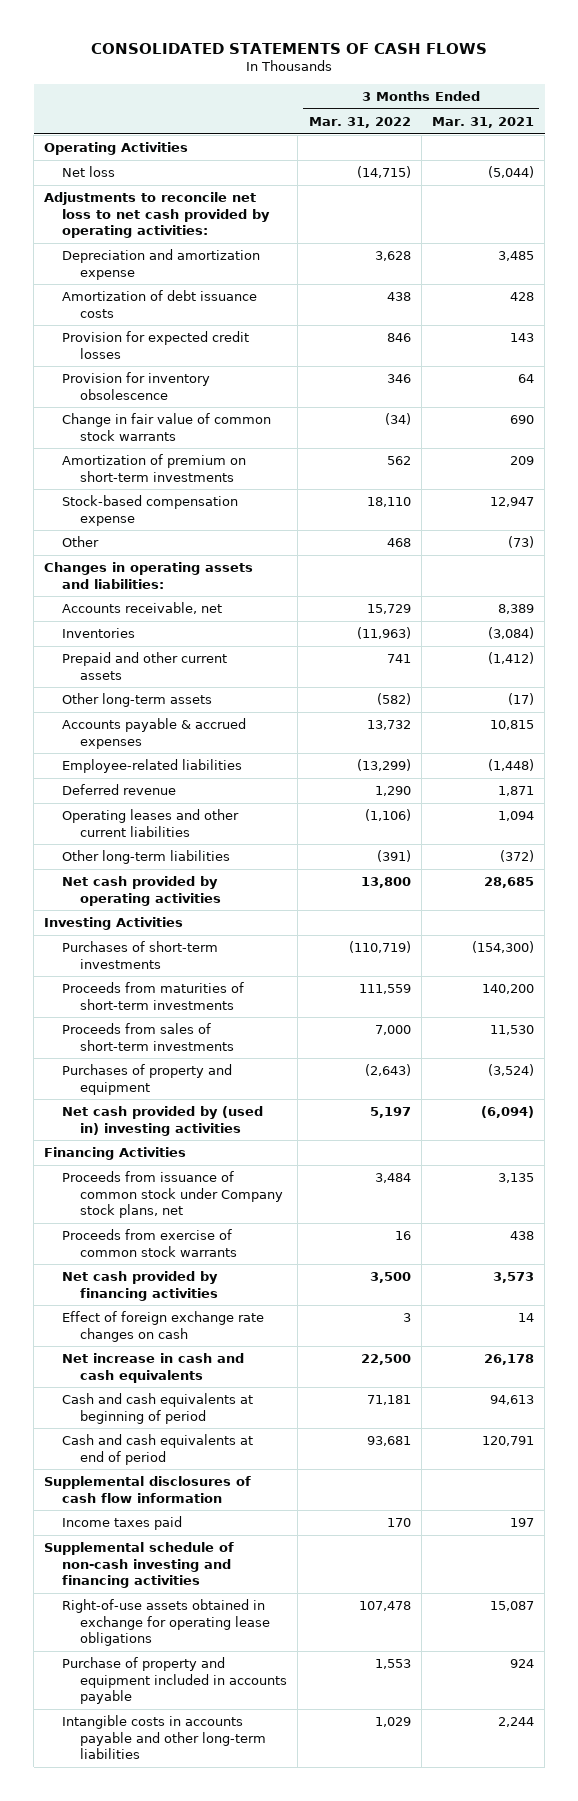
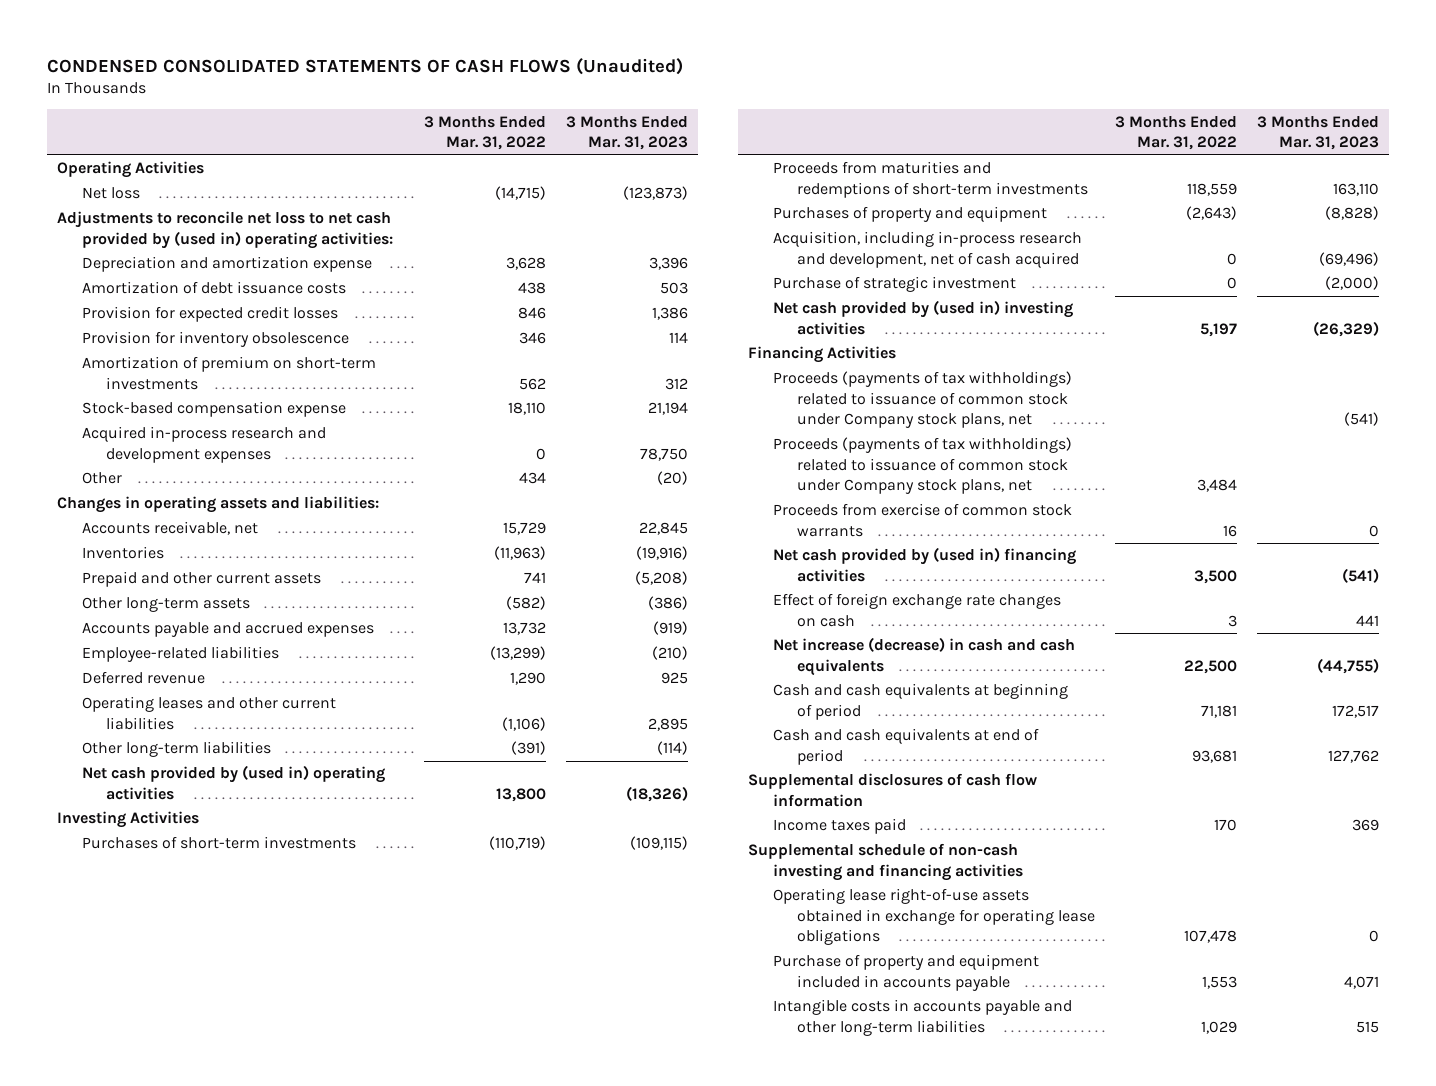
[91,42,488,54] CONSOLIDATED STATEMENTS OF CASH FLOWS -> [47,57,684,75] CONDENSED CONSOLIDATED STATEMENTS OF CASH FLOWS (Unaudited)
[432,116,535,128] Mar. 31, 2021 -> none
none -> [566,115,689,151] 3 Months Ended Mar. 31, 2023
[44,192,271,239] Adjustments to reconcile net loss to net cash provided by operating activities: -> [57,211,393,249] Adjustments to reconcile net loss to net cash provided by (used in) operating activities:
[62,413,272,441] Change in fair value of common stock warrants -> none
none -> [81,426,326,463] Acquired in-process research and development expenses
[386,538,411,548] 468 -> [519,472,547,485] 434
[62,718,247,749] Accounts payable & accrued expenses -> [81,622,374,638] Accounts payable and accrued expenses
[62,876,222,906] Net cash provided by operating activities -> [81,765,385,800] Net cash provided by (used in) operating activities
[62,1023,235,1051] Proceeds from sales of short-term investments -> none
[62,982,245,1010] Proceeds from maturities of short-term investments -> [772,161,1089,198] Proceeds from maturities and redemptions of short-term investments
[358,984,411,995] 111,559 -> [1187,182,1238,196] 118,559
none -> [772,231,1082,268] Acquisition, including in-process research and development, net of cash acquired
none -> [772,276,1016,293] Purchase of strategic investment
none -> [772,371,1072,429] Proceeds (payments of tax withholdings) related to issuance of common stock under Company stock plans, net
[62,1171,284,1219] Proceeds from issuance of common stock under Company stock plans, net -> [772,437,1072,495] Proceeds (payments of tax withholdings) related to issuance of common stock under Company stock plans, net
[62,1271,219,1301] Net cash provided by financing activities -> [772,547,1076,582] Net cash provided by (used in) financing activities
[62,1353,245,1383] Net increase in cash and cash equivalents -> [772,637,1075,676] Net increase (decrease) in cash and cash equivalents
[62,1599,271,1647] Right-of-use assets obtained in exchange for operating lease obligations -> [772,888,1096,946] Operating lease right-of-use assets obtained in exchange for operating lease obligations

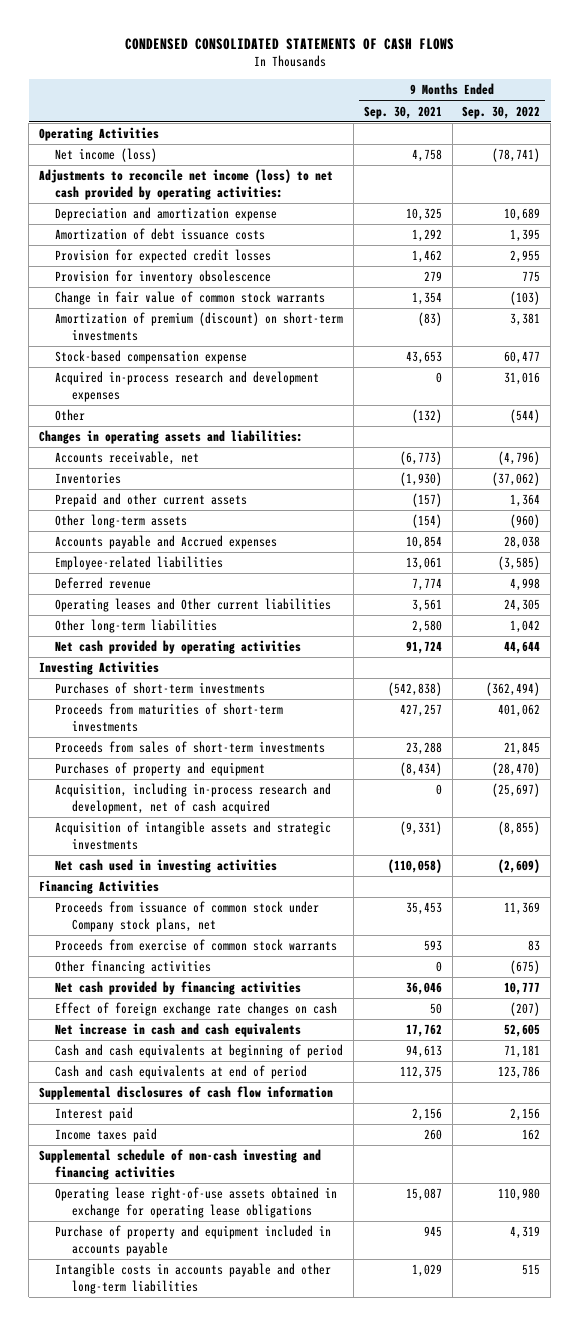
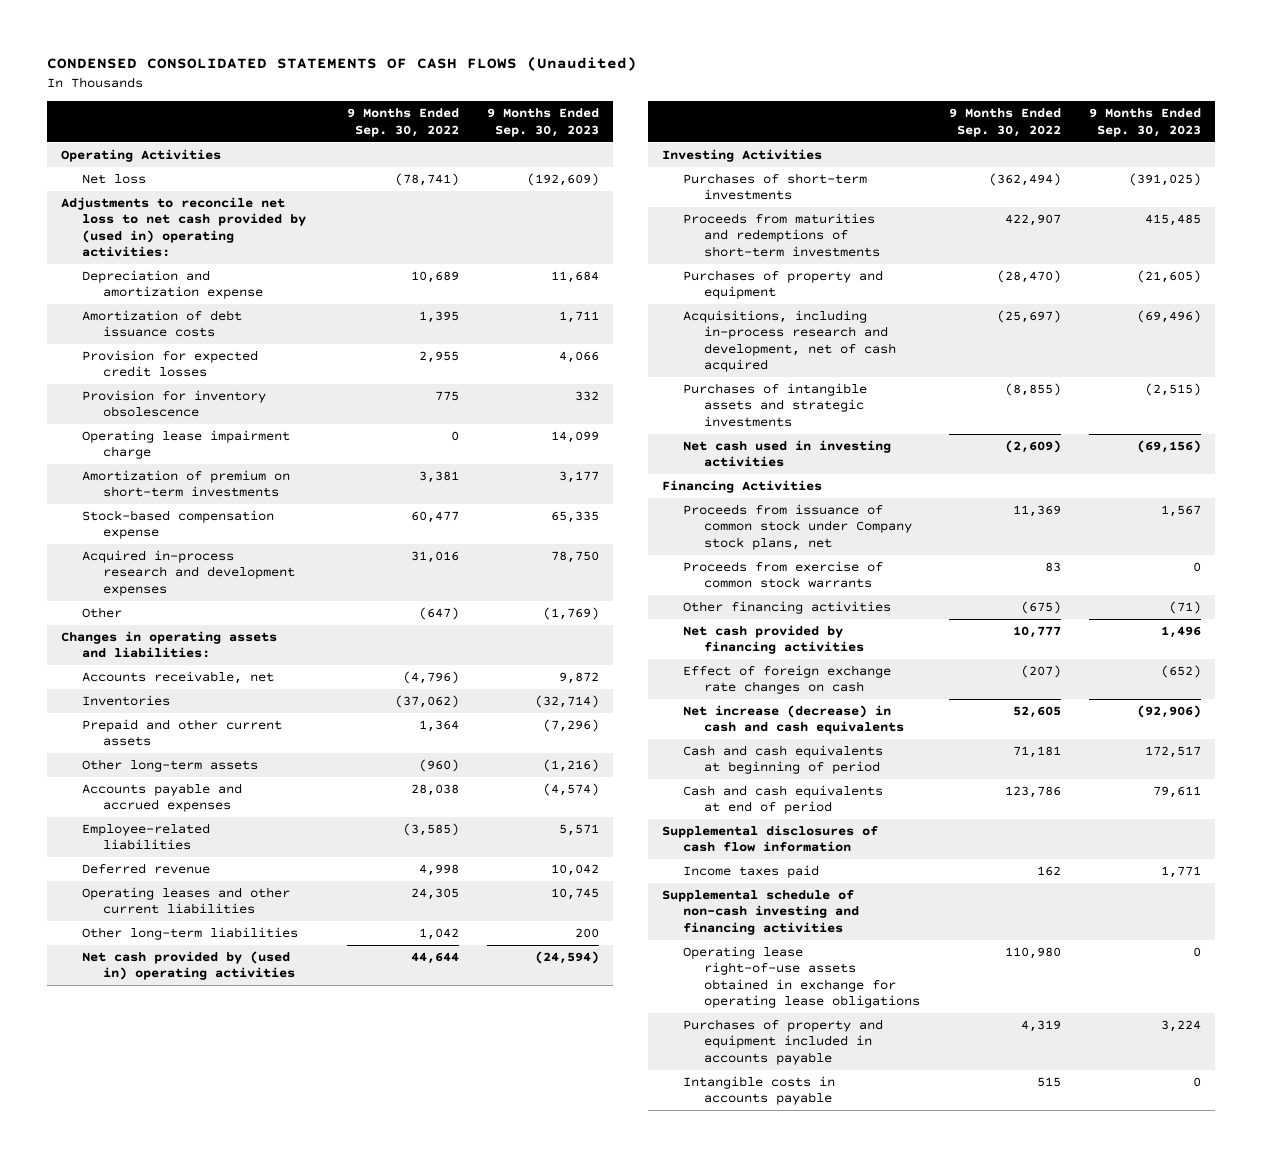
[124,37,454,50] CONDENSED CONSOLIDATED STATEMENTS OF CASH FLOWS -> [46,57,637,72] CONDENSED CONSOLIDATED STATEMENTS OF CASH FLOWS (Unaudited)
[363,105,442,119] Sep. 30, 2021 -> none
none -> [487,108,600,137] 9 Months Ended Sep. 30, 2023
[55,148,158,163] Net income (loss) -> [81,174,146,185] Net loss
[39,169,334,200] Adjustments to reconcile net income (loss) to net cash provided by operating activities: -> [60,197,306,258] Adjustments to reconcile net loss to net cash provided by (used in) operating activities:
[55,291,326,306] Change in fair value of common stock warrants -> none
none -> [81,430,290,460] Operating lease impairment charge
[55,312,344,341] Amortization of premium (discount) on short-term investments -> [81,470,290,498] Amortization of premium on short-term investments
[510,409,541,424] (544) -> [419,607,460,621] (647)
[55,535,278,550] Accounts payable and Accrued expenses -> [81,783,242,813] Accounts payable and accrued expenses
[55,598,332,613] Operating leases and Other current liabilities -> [81,887,290,915] Operating leases and other current liabilities
[55,640,302,655] Net cash provided by operating activities -> [81,951,295,981] Net cash provided by (used in) operating activities
[55,741,326,754] Proceeds from sales of short-term investments -> none
[55,703,284,732] Proceeds from maturities of short-term investments -> [683,213,881,257] Proceeds from maturities and redemptions of short-term investments
[498,704,541,718] 401,062 -> [1004,214,1061,227] 422,907
[55,783,332,814] Acquisition, including in-process research and development, net of cash acquired -> [683,310,897,373] Acquisitions, including in-process research and development, net of cash acquired
[55,821,332,850] Acquisition of intangible assets and strategic investments -> [683,383,868,427] Purchases of intangible assets and strategic investments
[55,1023,302,1038] Net increase in cash and cash equivalents -> [683,705,905,735] Net increase (decrease) in cash and cash equivalents
[55,1107,134,1122] Interest paid -> none
[55,1225,332,1256] Purchase of property and equipment included in accounts payable -> [683,1019,884,1065] Purchases of property and equipment included in accounts payable
[55,1263,332,1294] Intangible costs in accounts payable and other long-term liabilities -> [683,1076,836,1106] Intangible costs in accounts payable

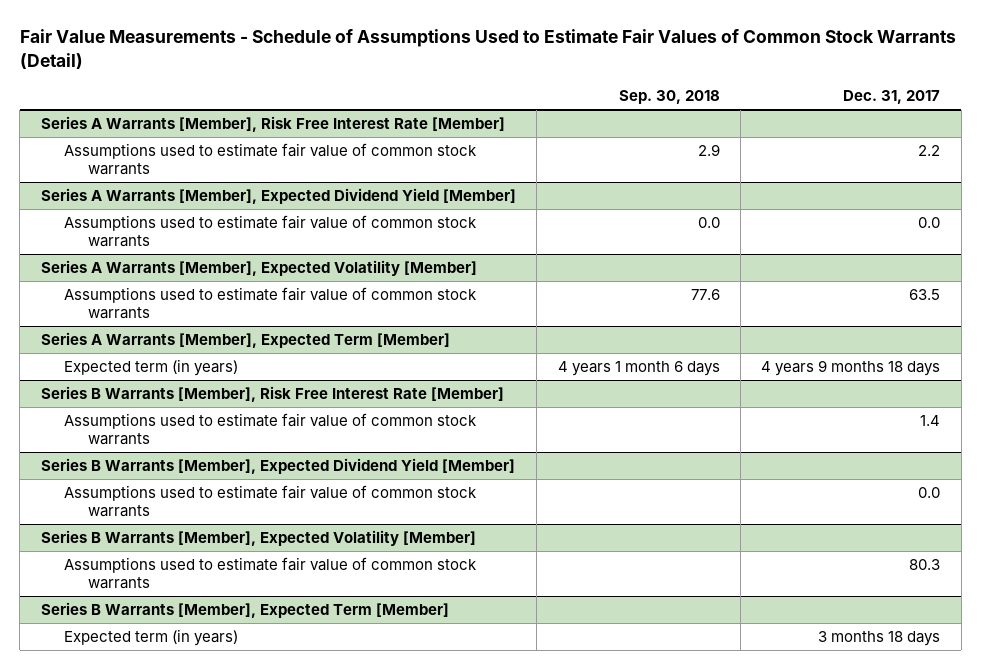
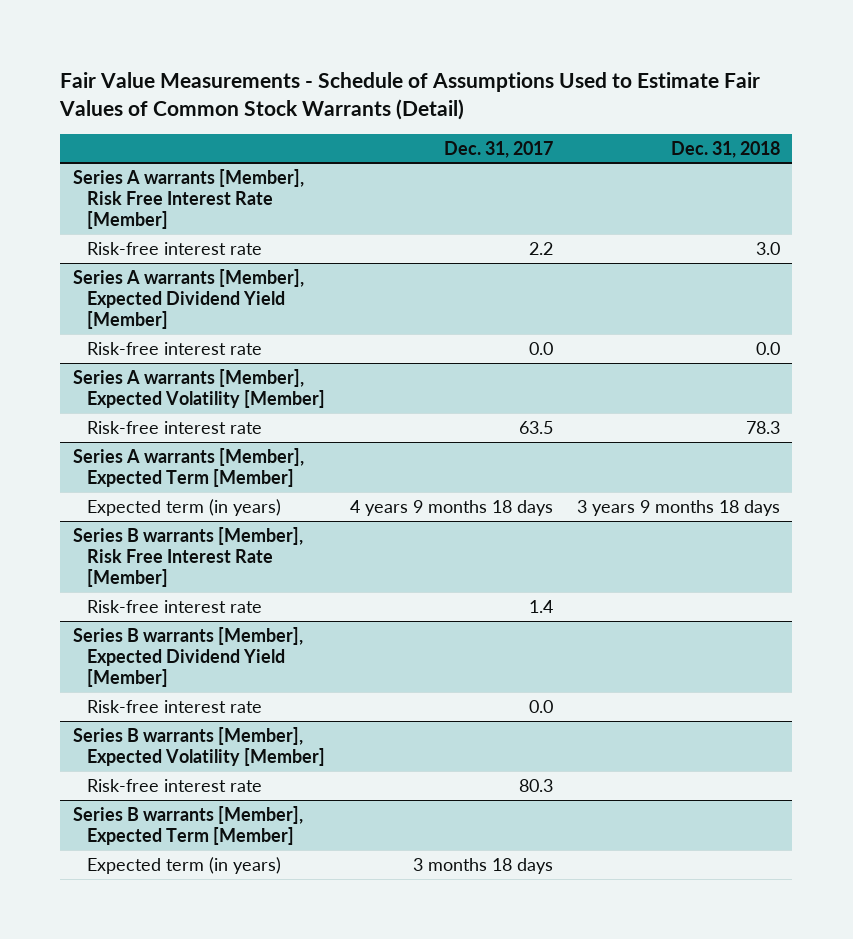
[618,90,720,105] Sep. 30, 2018 -> none
none -> [671,140,781,158] Dec. 31, 2018
[40,116,505,133] Series A Warrants [Member], Risk Free Interest Rate [Member] -> [72,168,304,229] Series A warrants [Member], Risk Free Interest Rate [Member]
[64,143,478,176] Assumptions used to estimate fair value of common stock warrants -> [86,241,262,255] Risk-free interest rate
[40,188,516,205] Series A Warrants [Member], Expected Dividend Yield [Member] -> [72,268,304,329] Series A warrants [Member], Expected Dividend Yield [Member]
[64,215,478,248] Assumptions used to estimate fair value of common stock warrants -> [86,341,262,355] Risk-free interest rate
[40,260,477,277] Series A Warrants [Member], Expected Volatility [Member] -> [72,368,325,408] Series A warrants [Member], Expected Volatility [Member]
[64,287,478,320] Assumptions used to estimate fair value of common stock warrants -> [86,420,262,434] Risk-free interest rate
[40,332,450,349] Series A Warrants [Member], Expected Term [Member] -> [72,447,304,487] Series A warrants [Member], Expected Term [Member]
[40,386,504,403] Series B Warrants [Member], Risk Free Interest Rate [Member] -> [72,526,303,587] Series B warrants [Member], Risk Free Interest Rate [Member]
[64,413,478,446] Assumptions used to estimate fair value of common stock warrants -> [86,599,262,613] Risk-free interest rate
[40,458,515,475] Series B Warrants [Member], Expected Dividend Yield [Member] -> [72,626,303,687] Series B warrants [Member], Expected Dividend Yield [Member]
[64,485,478,518] Assumptions used to estimate fair value of common stock warrants -> [86,699,262,713] Risk-free interest rate
[40,530,476,547] Series B Warrants [Member], Expected Volatility [Member] -> [72,726,325,766] Series B warrants [Member], Expected Volatility [Member]
[64,557,478,590] Assumptions used to estimate fair value of common stock warrants -> [86,778,262,792] Risk-free interest rate
[40,602,449,619] Series B Warrants [Member], Expected Term [Member] -> [72,805,303,845] Series B warrants [Member], Expected Term [Member]

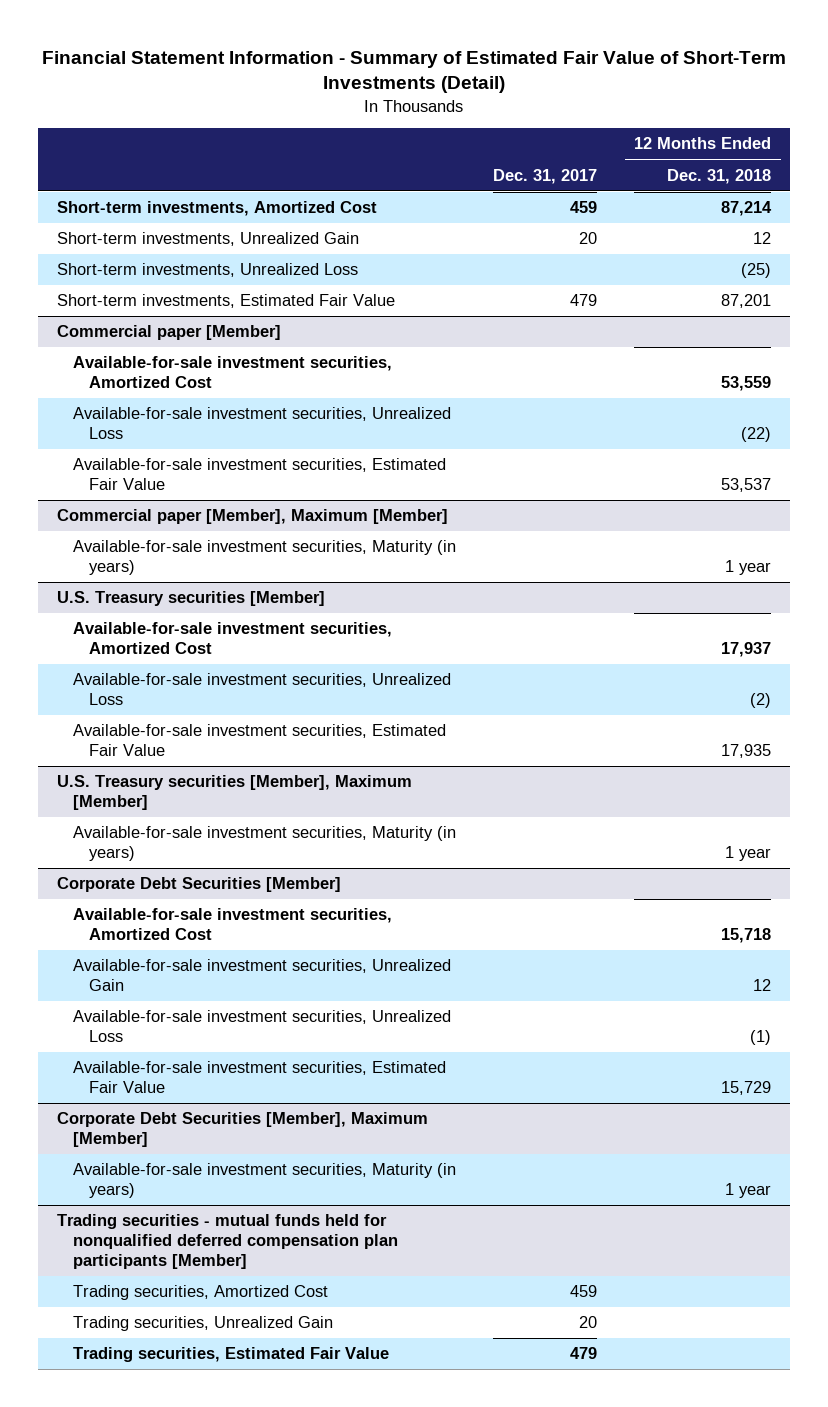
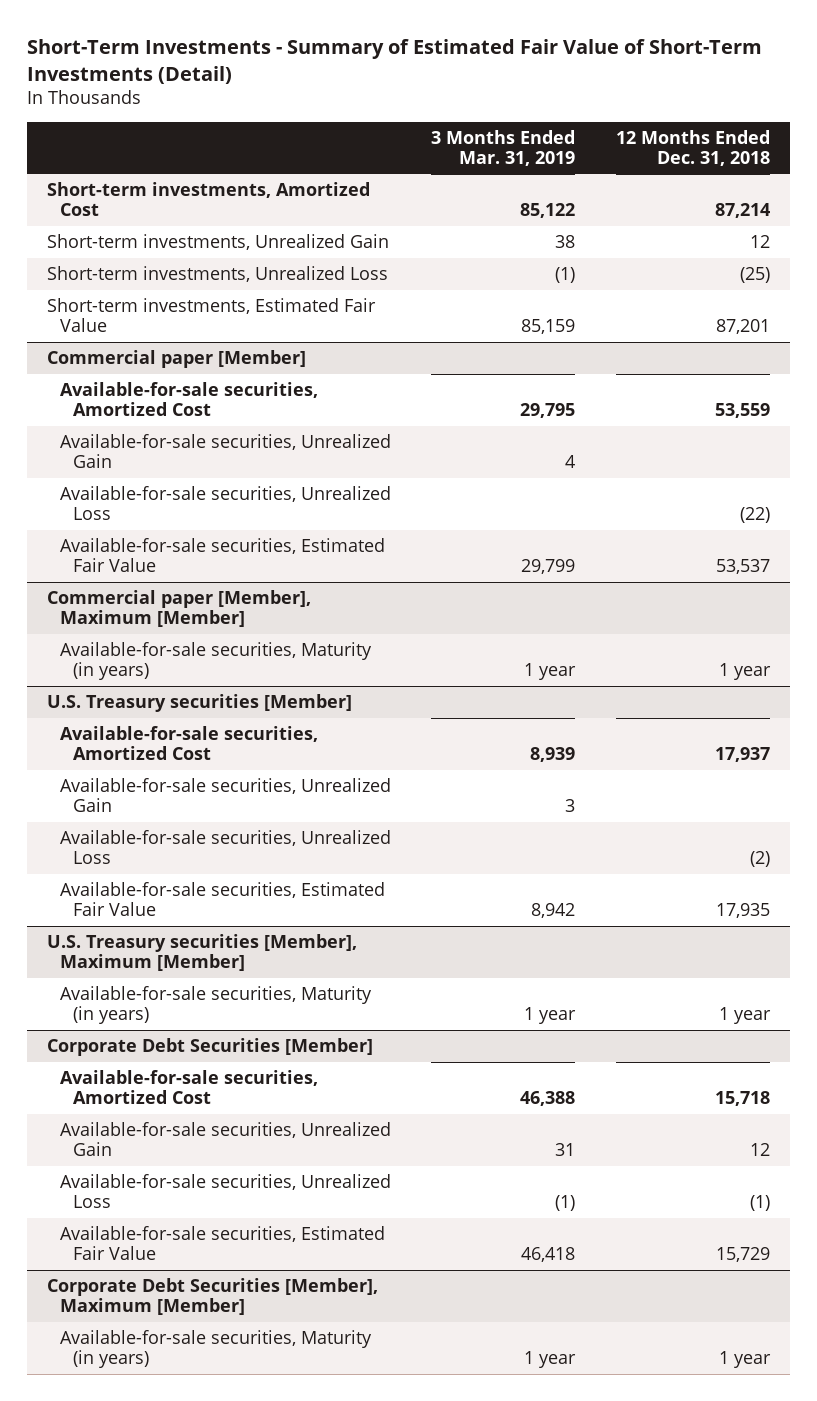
[42,50,787,94] Financial Statement Information - Summary of Estimated Fair Value of Short-Term Investments (Detail) -> [27,39,763,84] Short-Term Investments - Summary of Estimated Fair Value of Short-Term Investments (Detail)
[493,168,598,184] Dec. 31, 2017 -> none
none -> [431,129,576,166] 3 Months Ended Mar. 31, 2019
[72,356,392,389] Available-for-sale investment securities, Amortized Cost -> [60,381,319,417] Available-for-sale securities, Amortized Cost
none -> [60,433,392,469] Available-for-sale securities, Unrealized Gain
[72,407,451,440] Available-for-sale investment securities, Unrealized Loss -> [60,485,392,521] Available-for-sale securities, Unrealized Loss
[72,458,446,491] Available-for-sale investment securities, Estimated Fair Value -> [60,537,386,573] Available-for-sale securities, Estimated Fair Value
[72,540,456,576] Available-for-sale investment securities, Maturity (in years) -> [60,641,373,681] Available-for-sale securities, Maturity (in years)
[72,622,392,655] Available-for-sale investment securities, Amortized Cost -> [60,725,319,761] Available-for-sale securities, Amortized Cost
none -> [60,777,392,813] Available-for-sale securities, Unrealized Gain
[72,673,451,706] Available-for-sale investment securities, Unrealized Loss -> [60,829,392,865] Available-for-sale securities, Unrealized Loss
[72,724,446,757] Available-for-sale investment securities, Estimated Fair Value -> [60,881,386,917] Available-for-sale securities, Estimated Fair Value
[72,826,456,862] Available-for-sale investment securities, Maturity (in years) -> [60,985,373,1025] Available-for-sale securities, Maturity (in years)
[72,908,392,941] Available-for-sale investment securities, Amortized Cost -> [60,1069,319,1105] Available-for-sale securities, Amortized Cost
[72,959,451,992] Available-for-sale investment securities, Unrealized Gain -> [60,1121,392,1157] Available-for-sale securities, Unrealized Gain
[72,1010,451,1043] Available-for-sale investment securities, Unrealized Loss -> [60,1173,392,1209] Available-for-sale securities, Unrealized Loss
[72,1061,446,1094] Available-for-sale investment securities, Estimated Fair Value -> [60,1225,386,1261] Available-for-sale securities, Estimated Fair Value
[56,1214,398,1270] Trading securities - mutual funds held for nonqualified deferred compensation plan participants [Member] -> none
[72,1285,328,1301] Trading securities, Amortized Cost -> none
[72,1316,333,1332] Trading securities, Unrealized Gain -> none
[72,1347,389,1363] Trading securities, Estimated Fair Value -> none
[72,1163,456,1199] Available-for-sale investment securities, Maturity (in years) -> [60,1329,373,1369] Available-for-sale securities, Maturity (in years)

